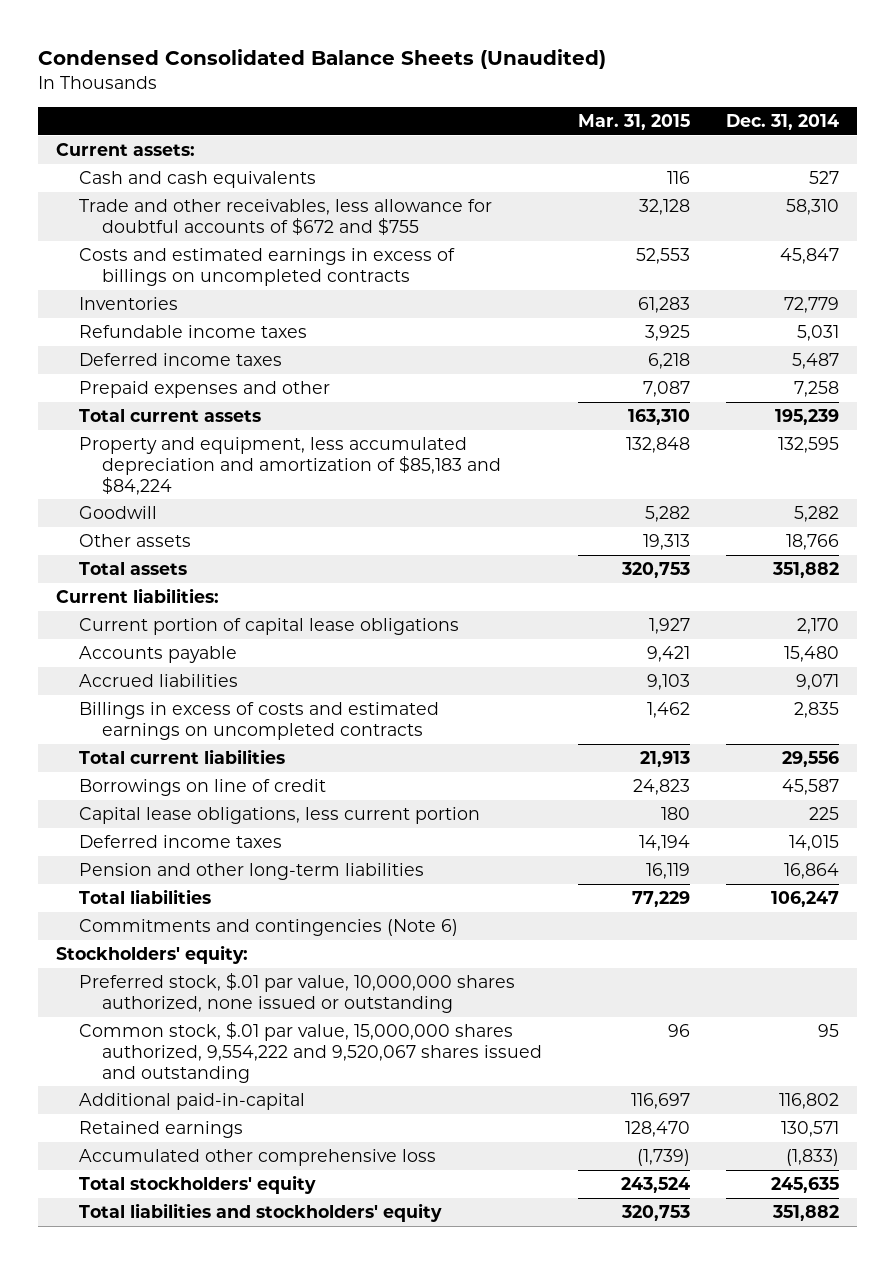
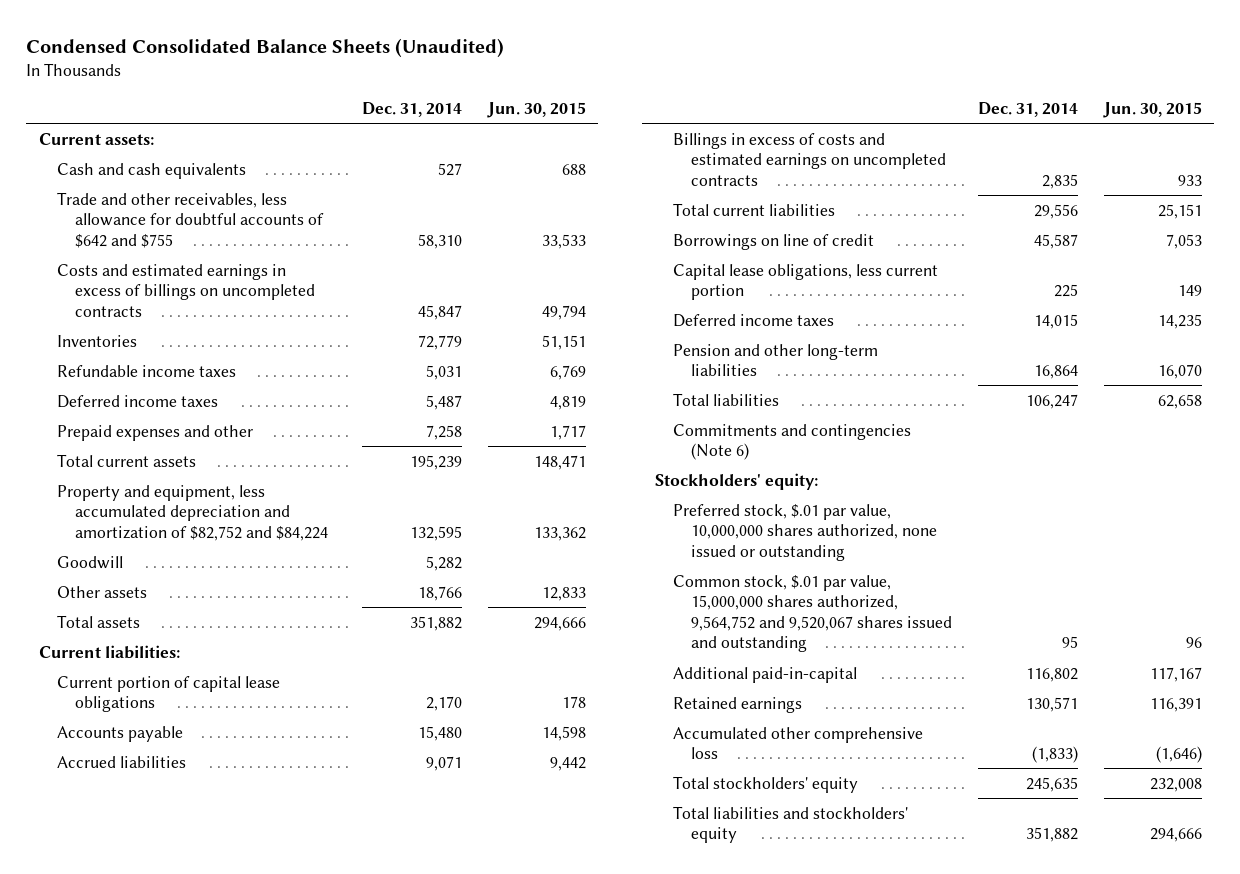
[577,113,690,130] Mar. 31, 2015 -> none
none -> [486,101,586,118] Jun. 30, 2015
[79,199,493,235] Trade and other receivables, less allowance for doubtful accounts of $672 and $755 -> [56,191,325,248] Trade and other receivables, less allowance for doubtful accounts of $642 and $755
[79,437,501,495] Property and equipment, less accumulated depreciation and amortization of $85,183 and $84,224 -> [56,484,329,541] Property and equipment, less accumulated depreciation and amortization of $82,752 and $84,224
[79,1022,542,1083] Common stock, $.01 par value, 15,000,000 shares authorized, 9,554,222 and 9,520,067 shares issued and outstanding -> [672,574,953,653] Common stock, $.01 par value, 15,000,000 shares authorized, 9,564,752 and 9,520,067 shares issued and outstanding

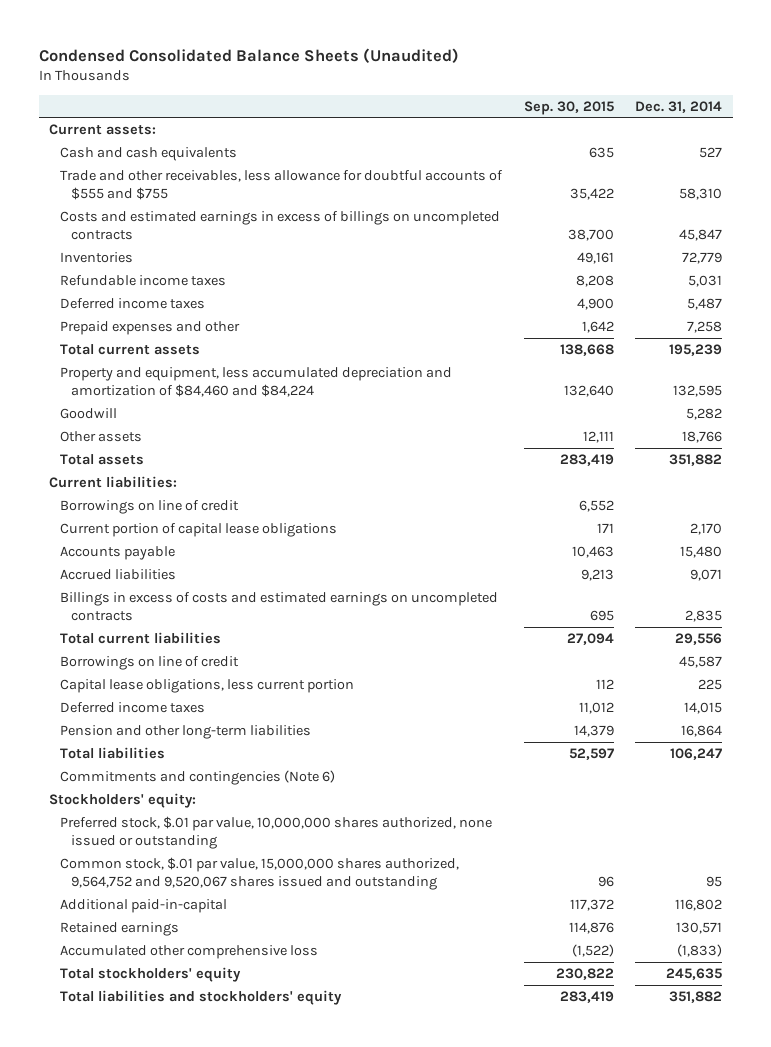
[486,101,586,118] Jun. 30, 2015 -> none
none -> [523,100,614,115] Sep. 30, 2015
[56,191,325,248] Trade and other receivables, less allowance for doubtful accounts of $642 and $755 -> [60,169,504,200] Trade and other receivables, less allowance for doubtful accounts of $555 and $755
[56,484,329,541] Property and equipment, less accumulated depreciation and amortization of $82,752 and $84,224 -> [60,366,453,397] Property and equipment, less accumulated depreciation and amortization of $84,460 and $84,224
none -> [60,499,240,514] Borrowings on line of credit

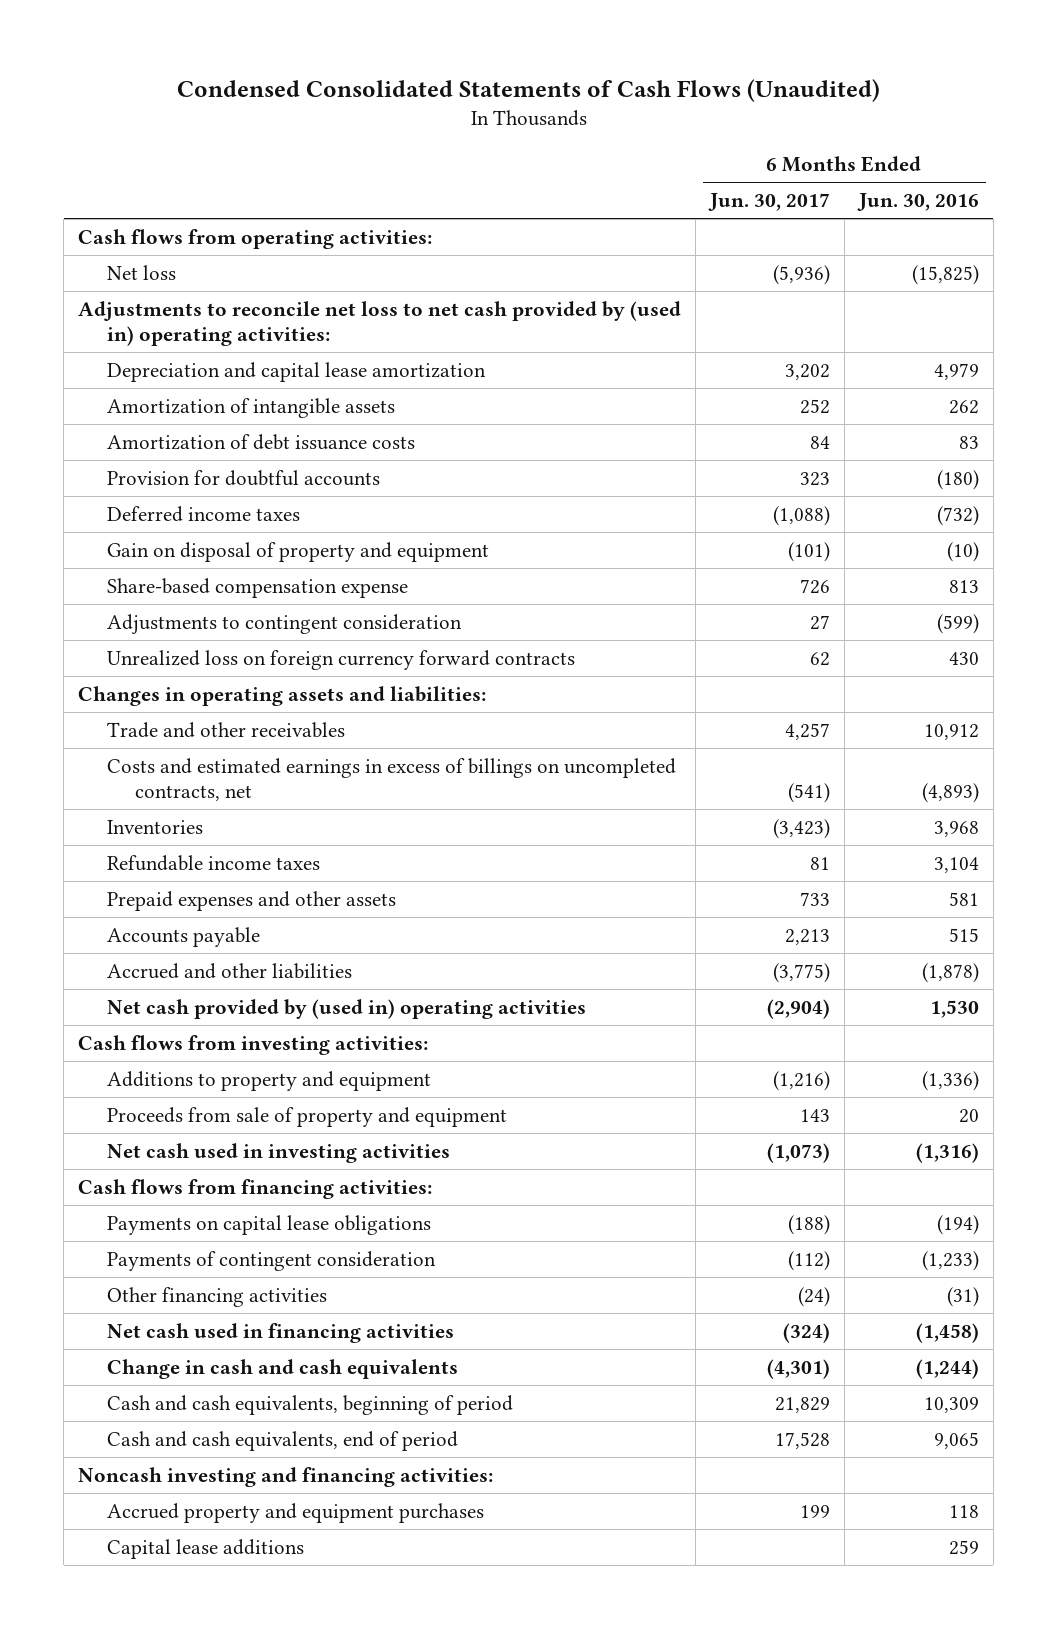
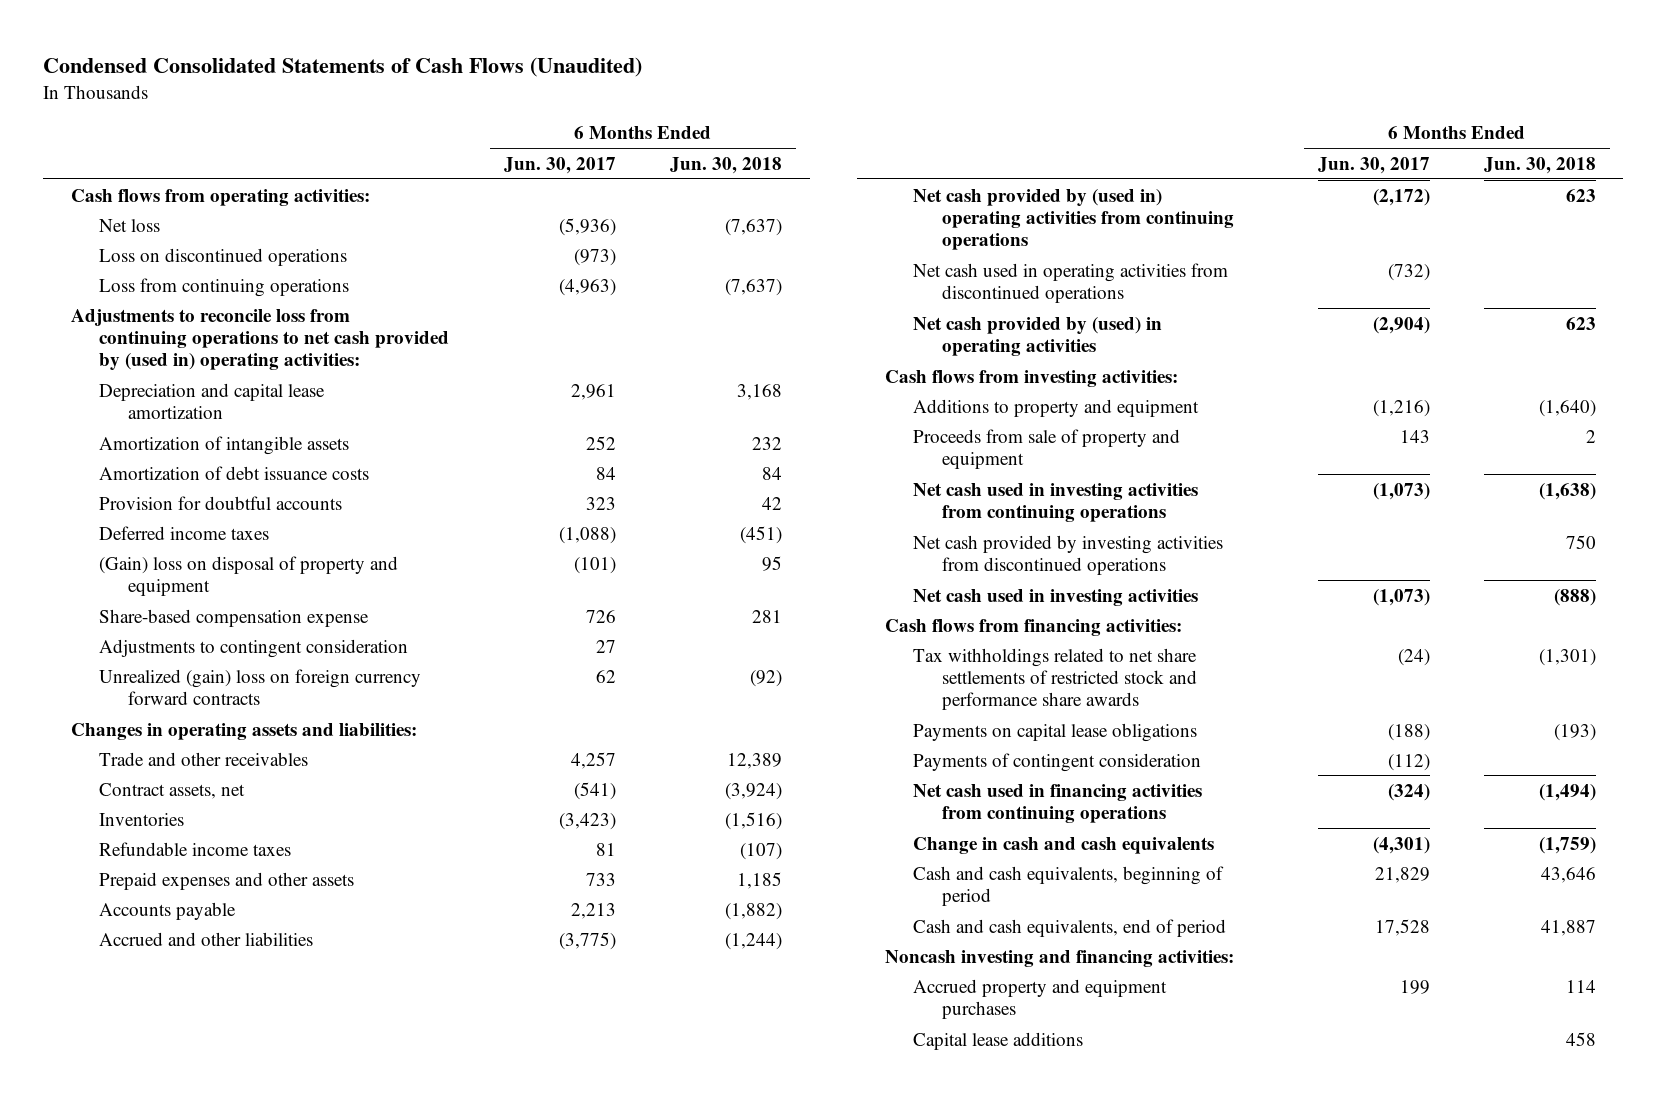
[856,192,979,211] Jun. 30, 2016 -> none
none -> [670,156,783,174] Jun. 30, 2018
none -> [99,247,348,266] Loss on discontinued operations
none -> [99,277,350,297] Loss from continuing operations
[78,300,682,347] Adjustments to reconcile net loss to net cash provided by (used in) operating activities: -> [70,308,450,371] Adjustments to reconcile loss from continuing operations to net cash provided by (used in) operating activities:
[785,363,831,380] 3,202 -> [570,383,616,400] 2,961
[106,541,489,562] Gain on disposal of property and equipment -> [99,555,399,596] (Gain) loss on disposal of property and equipment
[106,649,575,670] Unrealized loss on foreign currency forward contracts -> [99,668,422,705] Unrealized (gain) loss on foreign currency forward contracts
[106,757,676,802] Costs and estimated earnings in excess of billings on uncompleted contracts, net -> [99,782,246,799] Contract assets, net
[106,998,586,1019] Net cash provided by (used in) operating activities -> [913,188,1234,251] Net cash provided by (used in) operating activities from continuing operations
[767,998,831,1019] (2,904) -> [1372,188,1430,206] (2,172)
none -> [913,262,1229,303] Net cash used in operating activities from discontinued operations
none -> [913,316,1163,356] Net cash provided by (used) in operating activities
none -> [913,482,1199,522] Net cash used in investing activities from continuing operations
none -> [913,534,1224,575] Net cash provided by investing activities from discontinued operations
none -> [913,647,1198,711] Tax withholdings related to net share settlements of restricted stock and performance share awards
[106,1286,327,1307] Other financing activities -> none
[106,1322,454,1343] Net cash used in financing activities -> [913,783,1203,823] Net cash used in financing activities from continuing operations

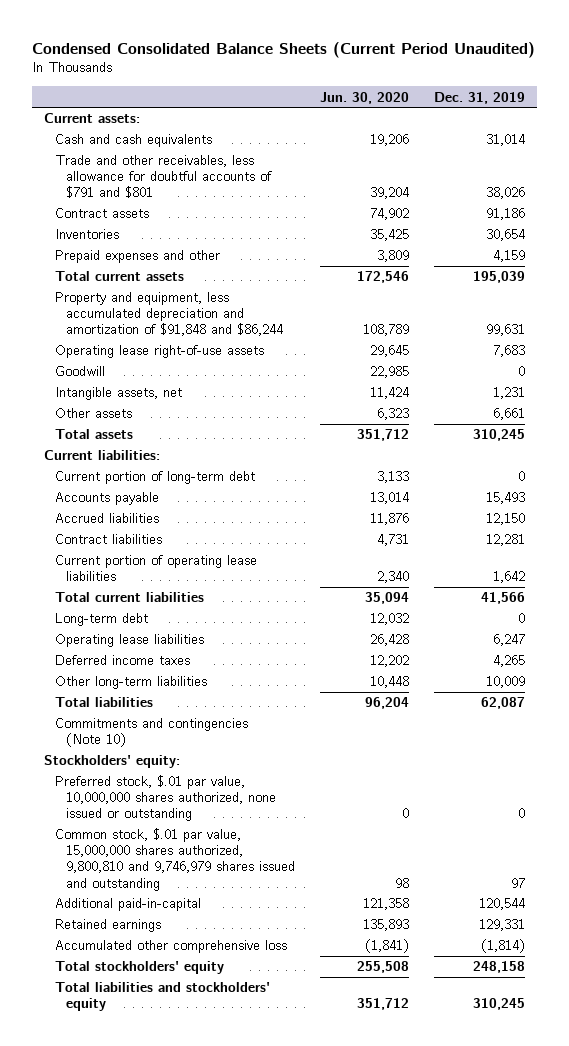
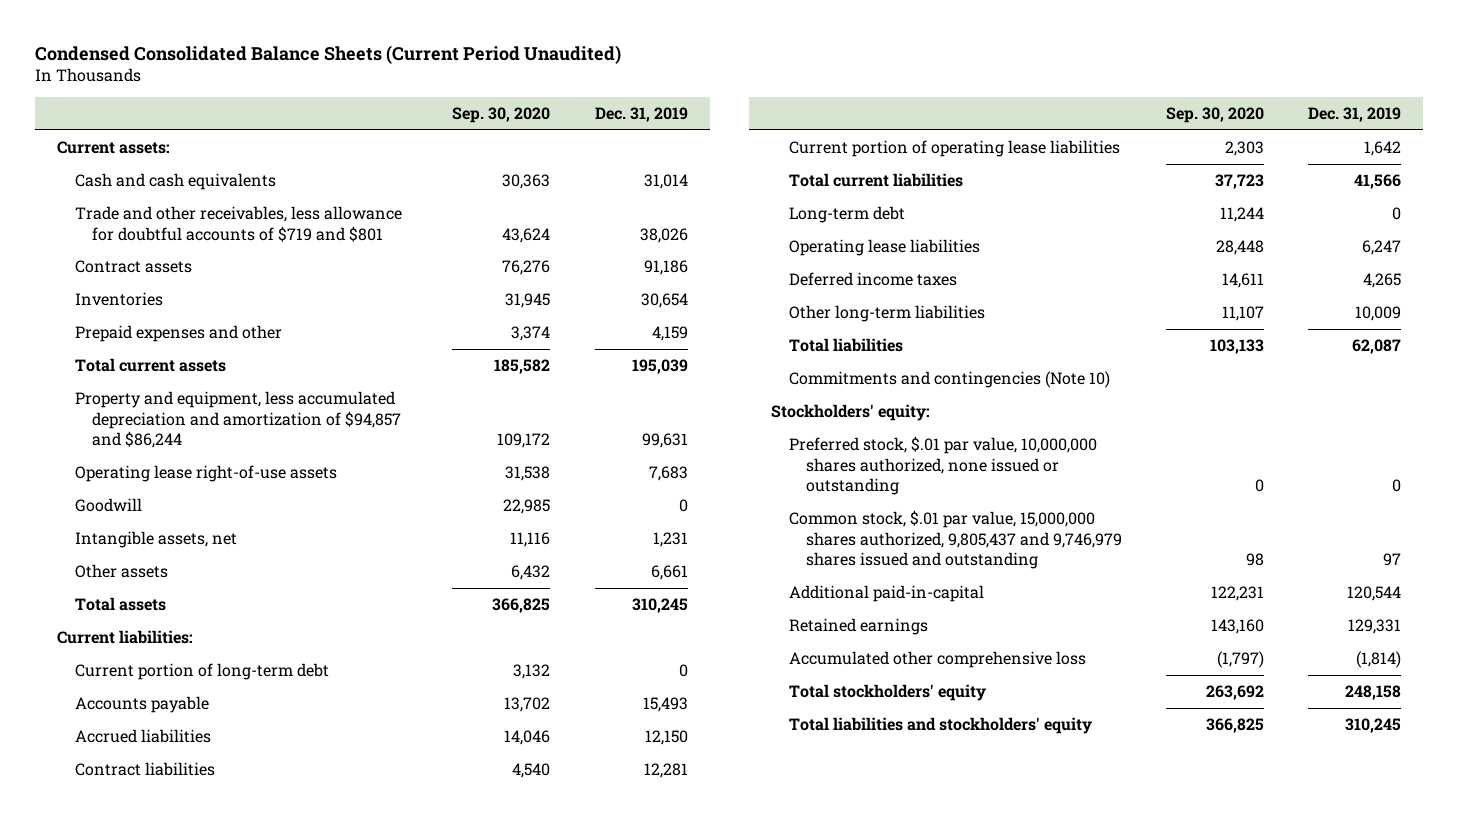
[319,91,409,104] Jun. 30, 2020 -> none
none -> [452,107,551,124] Sep. 30, 2020
[55,155,272,199] Trade and other receivables, less allowance for doubtful accounts of $791 and $801 -> [74,206,402,242] Trade and other receivables, less allowance for doubtful accounts of $719 and $801
[55,292,283,337] Property and equipment, less accumulated depreciation and amortization of $91,848 and $86,244 -> [74,391,402,449] Property and equipment, less accumulated depreciation and amortization of $94,857 and $86,244
[55,828,295,891] Common stock, $.01 par value, 15,000,000 shares authorized, 9,800,810 and 9,746,979 shares issued and outstanding -> [788,510,1123,570] Common stock, $.01 par value, 15,000,000 shares authorized, 9,805,437 and 9,746,979 shares issued and outstanding

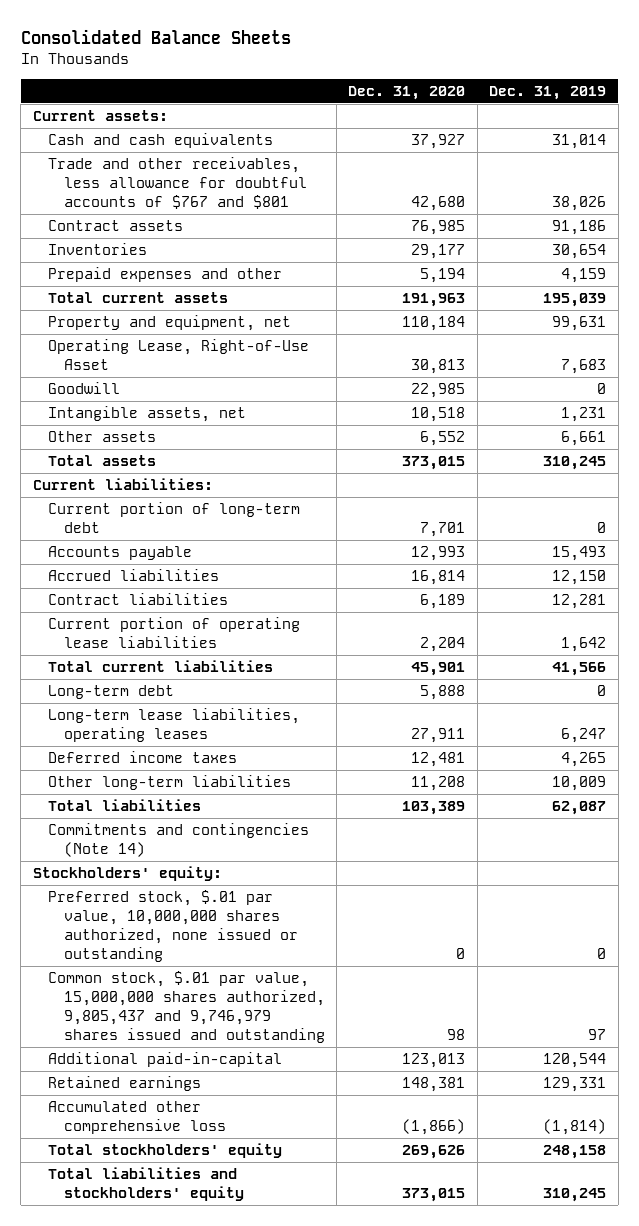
[35,44,622,64] Condensed Consolidated Balance Sheets (Current Period Unaudited) -> [20,28,291,44] Consolidated Balance Sheets
[452,107,551,124] Sep. 30, 2020 -> none
none -> [348,85,466,100] Dec. 31, 2020
[74,206,402,242] Trade and other receivables, less allowance for doubtful accounts of $719 and $801 -> [48,157,307,210] Trade and other receivables, less allowance for doubtful accounts of $767 and $801
[74,391,402,449] Property and equipment, less accumulated depreciation and amortization of $94,857 and $86,244 -> [48,315,292,332] Property and equipment, net
[74,465,337,483] Operating lease right-of-use assets -> [48,339,310,371] Operating Lease, Right-of-Use Asset
[788,239,980,257] Operating lease liabilities -> [48,708,301,743] Long-term lease liabilities, operating leases
[788,371,1110,389] Commitments and contingencies (Note 10) -> [48,823,310,858] Commitments and contingencies (Note 14)

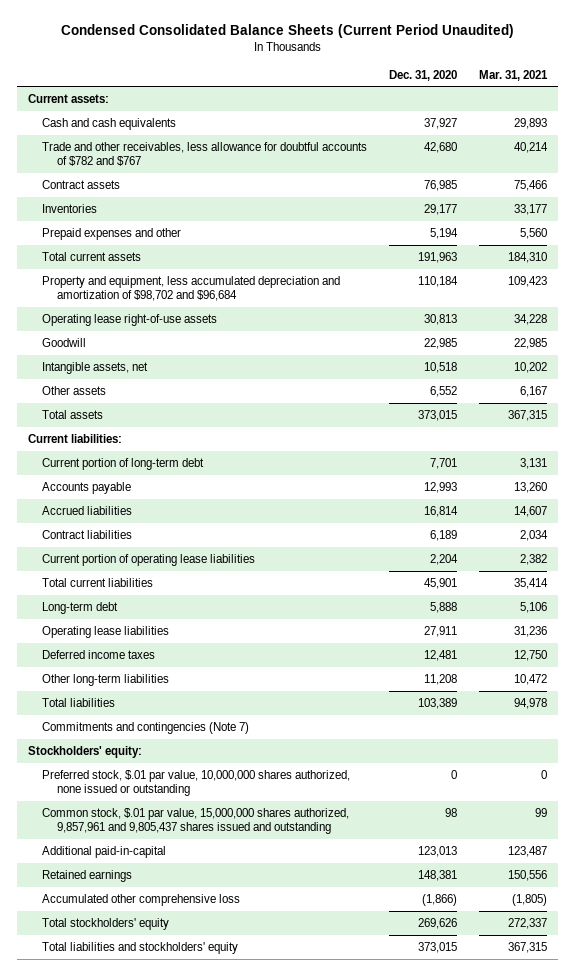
[20,28,291,44] Consolidated Balance Sheets -> [60,24,514,39] Condensed Consolidated Balance Sheets (Current Period Unaudited)
[489,85,607,100] Dec. 31, 2019 -> none
none -> [479,69,549,81] Mar. 31, 2021
[48,157,307,210] Trade and other receivables, less allowance for doubtful accounts of $767 and $801 -> [42,141,368,167] Trade and other receivables, less allowance for doubtful accounts of $782 and $767
[48,315,292,332] Property and equipment, net -> [42,275,341,302] Property and equipment, less accumulated depreciation and amortization of $98,702 and $96,684
[48,339,310,371] Operating Lease, Right-of-Use Asset -> [42,313,218,326] Operating lease right-of-use assets
[48,708,301,743] Long-term lease liabilities, operating leases -> [42,625,170,638] Operating lease liabilities
[48,823,310,858] Commitments and contingencies (Note 14) -> [42,721,250,734] Commitments and contingencies (Note 7)
[48,971,325,1044] Common stock, $.01 par value, 15,000,000 shares authorized, 9,805,437 and 9,746,979 shares issued and outstanding -> [42,807,350,835] Common stock, $.01 par value, 15,000,000 shares authorized, 9,857,961 and 9,805,437 shares issued and outstanding

